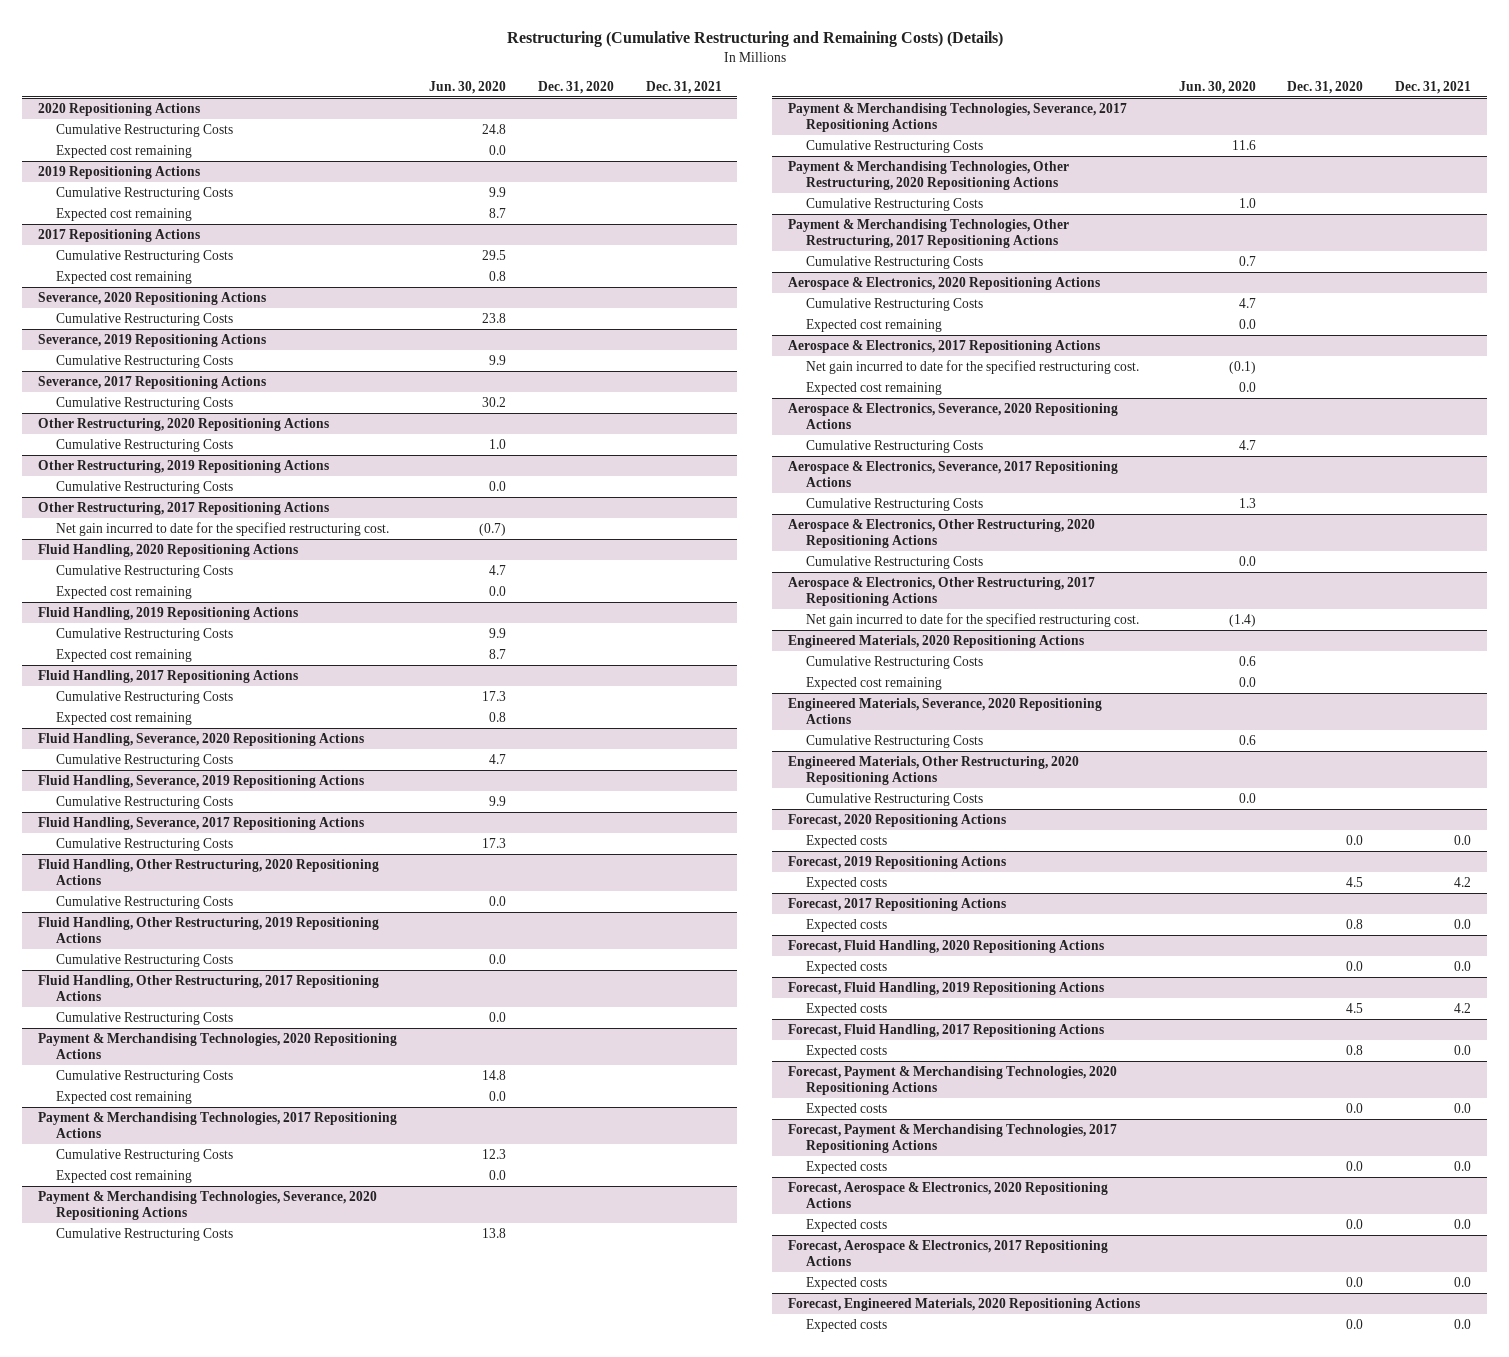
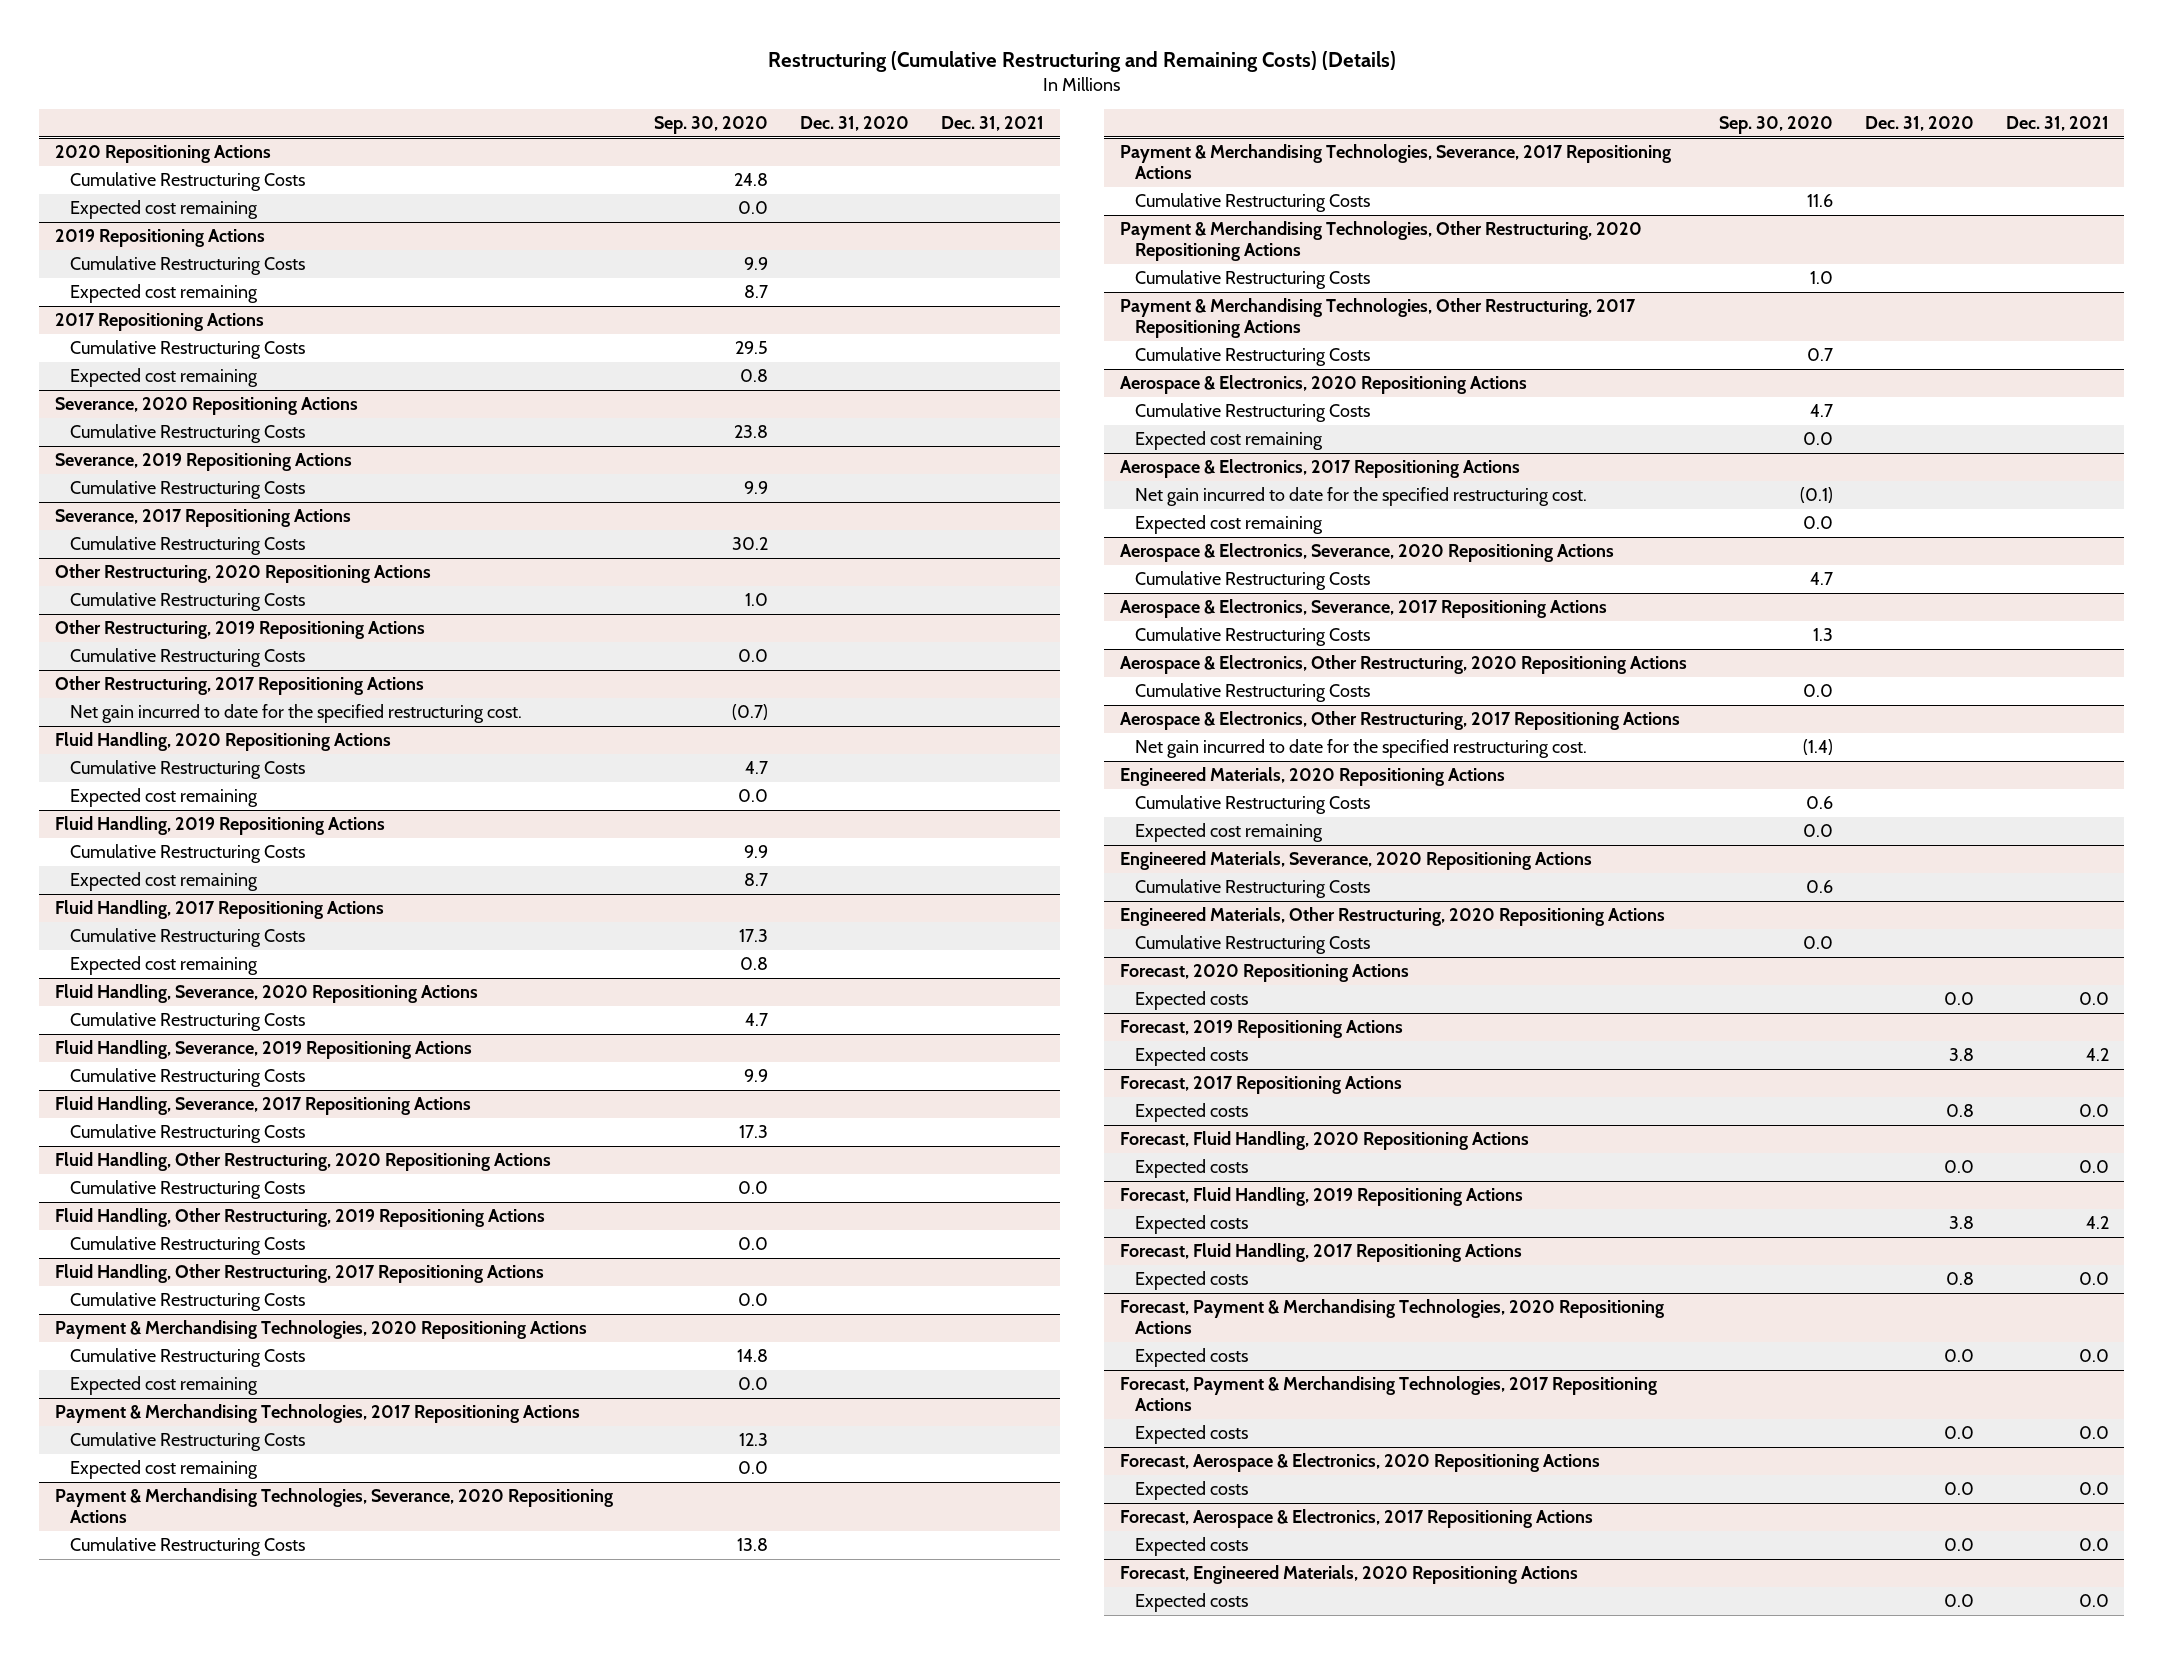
[428,80,506,94] Jun. 30, 2020 -> none
none -> [653,116,768,135] Sep. 30, 2020
[1346,877,1364,888] 4.5 -> [1948,1048,1974,1062] 3.8
[1346,1003,1364,1014] 4.5 -> [1948,1216,1974,1230] 3.8

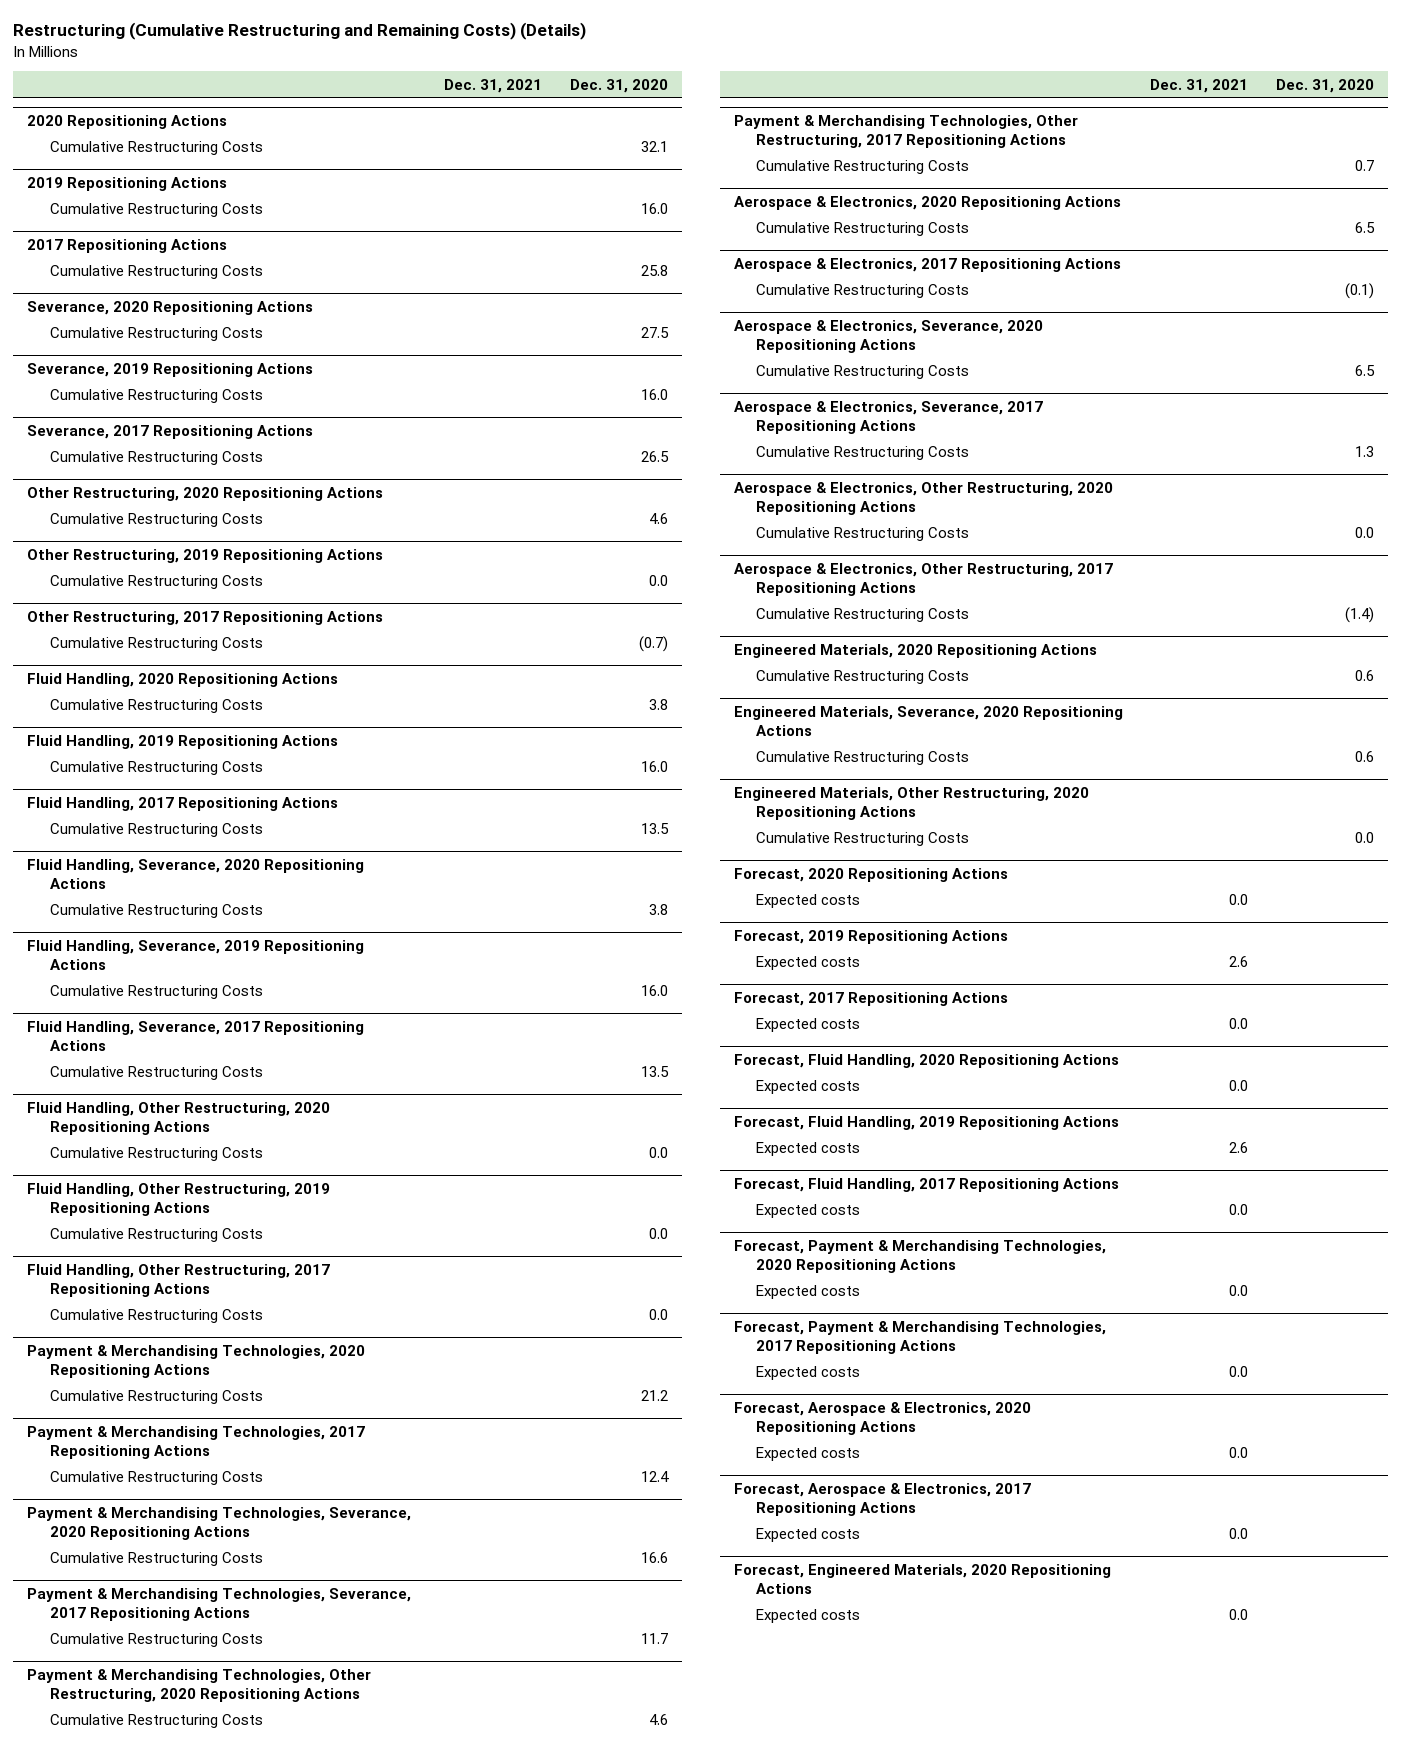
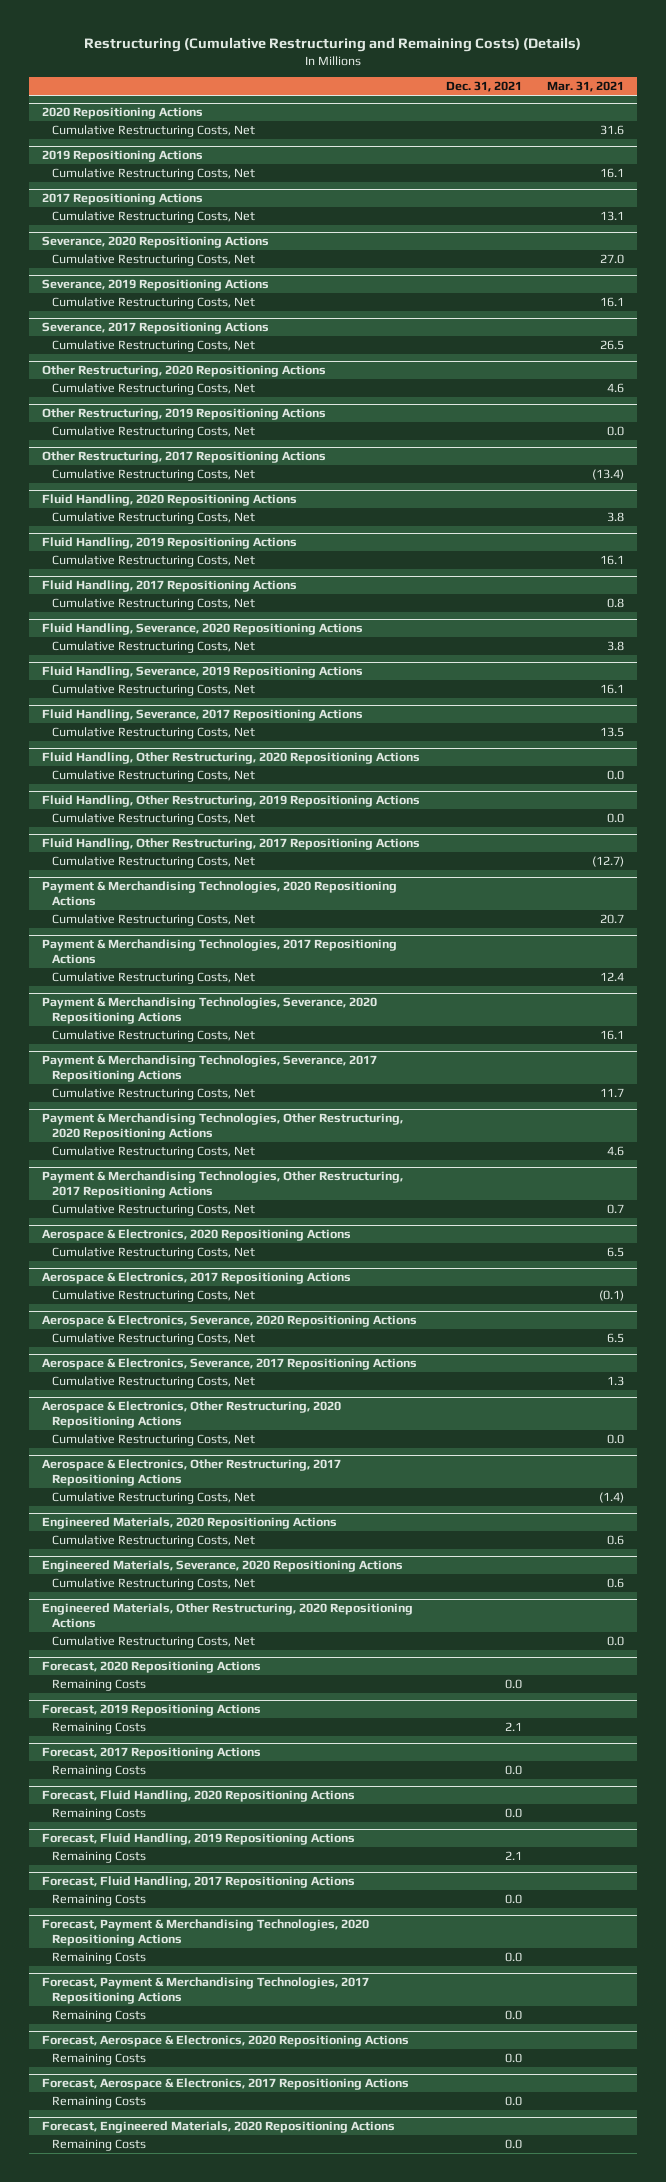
[570,78,669,93] Dec. 31, 2020 -> none
none -> [547,81,625,93] Mar. 31, 2021
[49,141,263,156] Cumulative Restructuring Costs -> [52,124,256,137] Cumulative Restructuring Costs, Net
[49,203,263,218] Cumulative Restructuring Costs -> [52,167,256,180] Cumulative Restructuring Costs, Net
[49,265,263,280] Cumulative Restructuring Costs -> [52,210,256,223] Cumulative Restructuring Costs, Net
[49,327,263,342] Cumulative Restructuring Costs -> [52,253,256,266] Cumulative Restructuring Costs, Net
[49,389,263,404] Cumulative Restructuring Costs -> [52,296,256,309] Cumulative Restructuring Costs, Net
[49,451,263,466] Cumulative Restructuring Costs -> [52,339,256,352] Cumulative Restructuring Costs, Net
[49,513,263,528] Cumulative Restructuring Costs -> [52,382,256,395] Cumulative Restructuring Costs, Net
[49,575,263,590] Cumulative Restructuring Costs -> [52,425,256,438] Cumulative Restructuring Costs, Net
[49,637,263,652] Cumulative Restructuring Costs -> [52,468,256,481] Cumulative Restructuring Costs, Net
[49,699,263,714] Cumulative Restructuring Costs -> [52,511,256,524] Cumulative Restructuring Costs, Net
[49,761,263,776] Cumulative Restructuring Costs -> [52,554,256,567] Cumulative Restructuring Costs, Net
[49,823,263,838] Cumulative Restructuring Costs -> [52,597,256,610] Cumulative Restructuring Costs, Net
[49,904,263,919] Cumulative Restructuring Costs -> [52,640,256,653] Cumulative Restructuring Costs, Net
[49,985,263,1000] Cumulative Restructuring Costs -> [52,683,256,696] Cumulative Restructuring Costs, Net
[49,1066,263,1081] Cumulative Restructuring Costs -> [52,726,256,739] Cumulative Restructuring Costs, Net
[49,1147,263,1162] Cumulative Restructuring Costs -> [52,769,256,782] Cumulative Restructuring Costs, Net
[49,1228,263,1243] Cumulative Restructuring Costs -> [52,812,256,825] Cumulative Restructuring Costs, Net
[49,1309,263,1324] Cumulative Restructuring Costs -> [52,855,256,868] Cumulative Restructuring Costs, Net
[49,1390,263,1405] Cumulative Restructuring Costs -> [52,913,256,926] Cumulative Restructuring Costs, Net
[49,1471,263,1486] Cumulative Restructuring Costs -> [52,971,256,984] Cumulative Restructuring Costs, Net
[49,1552,263,1567] Cumulative Restructuring Costs -> [52,1029,256,1042] Cumulative Restructuring Costs, Net
[49,1633,263,1648] Cumulative Restructuring Costs -> [52,1087,256,1100] Cumulative Restructuring Costs, Net
[49,1714,263,1729] Cumulative Restructuring Costs -> [52,1145,256,1158] Cumulative Restructuring Costs, Net
[755,160,969,175] Cumulative Restructuring Costs -> [52,1203,256,1216] Cumulative Restructuring Costs, Net
[755,222,969,237] Cumulative Restructuring Costs -> [52,1246,256,1259] Cumulative Restructuring Costs, Net
[755,284,969,299] Cumulative Restructuring Costs -> [52,1289,256,1302] Cumulative Restructuring Costs, Net
[755,365,969,380] Cumulative Restructuring Costs -> [52,1332,256,1345] Cumulative Restructuring Costs, Net
[755,446,969,461] Cumulative Restructuring Costs -> [52,1375,256,1388] Cumulative Restructuring Costs, Net
[755,527,969,542] Cumulative Restructuring Costs -> [52,1433,256,1446] Cumulative Restructuring Costs, Net
[755,608,969,623] Cumulative Restructuring Costs -> [52,1491,256,1504] Cumulative Restructuring Costs, Net
[755,670,969,685] Cumulative Restructuring Costs -> [52,1534,256,1547] Cumulative Restructuring Costs, Net
[755,751,969,766] Cumulative Restructuring Costs -> [52,1577,256,1590] Cumulative Restructuring Costs, Net
[755,832,969,847] Cumulative Restructuring Costs -> [52,1635,256,1648] Cumulative Restructuring Costs, Net
[755,894,860,909] Expected costs -> none
none -> [52,1678,147,1691] Remaining Costs
[755,956,860,971] Expected costs -> none
none -> [52,1721,147,1734] Remaining Costs
[755,1018,860,1033] Expected costs -> none
none -> [52,1764,147,1777] Remaining Costs
[755,1080,860,1095] Expected costs -> none
none -> [52,1807,147,1820] Remaining Costs
[755,1142,860,1157] Expected costs -> none
none -> [52,1850,147,1863] Remaining Costs
[755,1204,860,1219] Expected costs -> none
none -> [52,1893,147,1906] Remaining Costs
[755,1285,860,1300] Expected costs -> none
none -> [52,1951,147,1964] Remaining Costs
[755,1366,860,1381] Expected costs -> none
none -> [52,2009,147,2022] Remaining Costs
[755,1447,860,1462] Expected costs -> none
none -> [52,2052,147,2065] Remaining Costs
[755,1528,860,1543] Expected costs -> none
none -> [52,2095,147,2108] Remaining Costs
[755,1609,860,1624] Expected costs -> none
none -> [52,2138,147,2151] Remaining Costs

